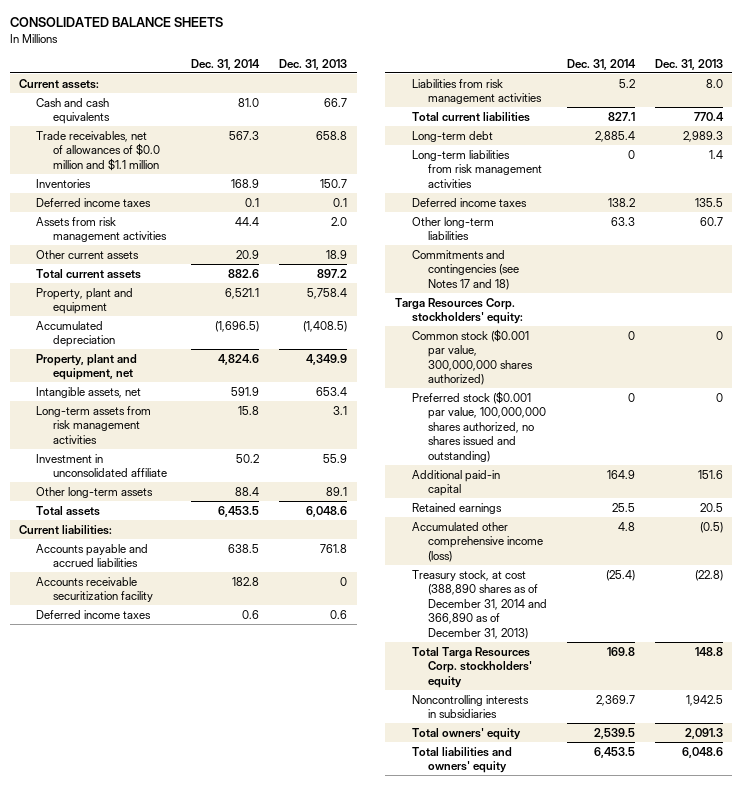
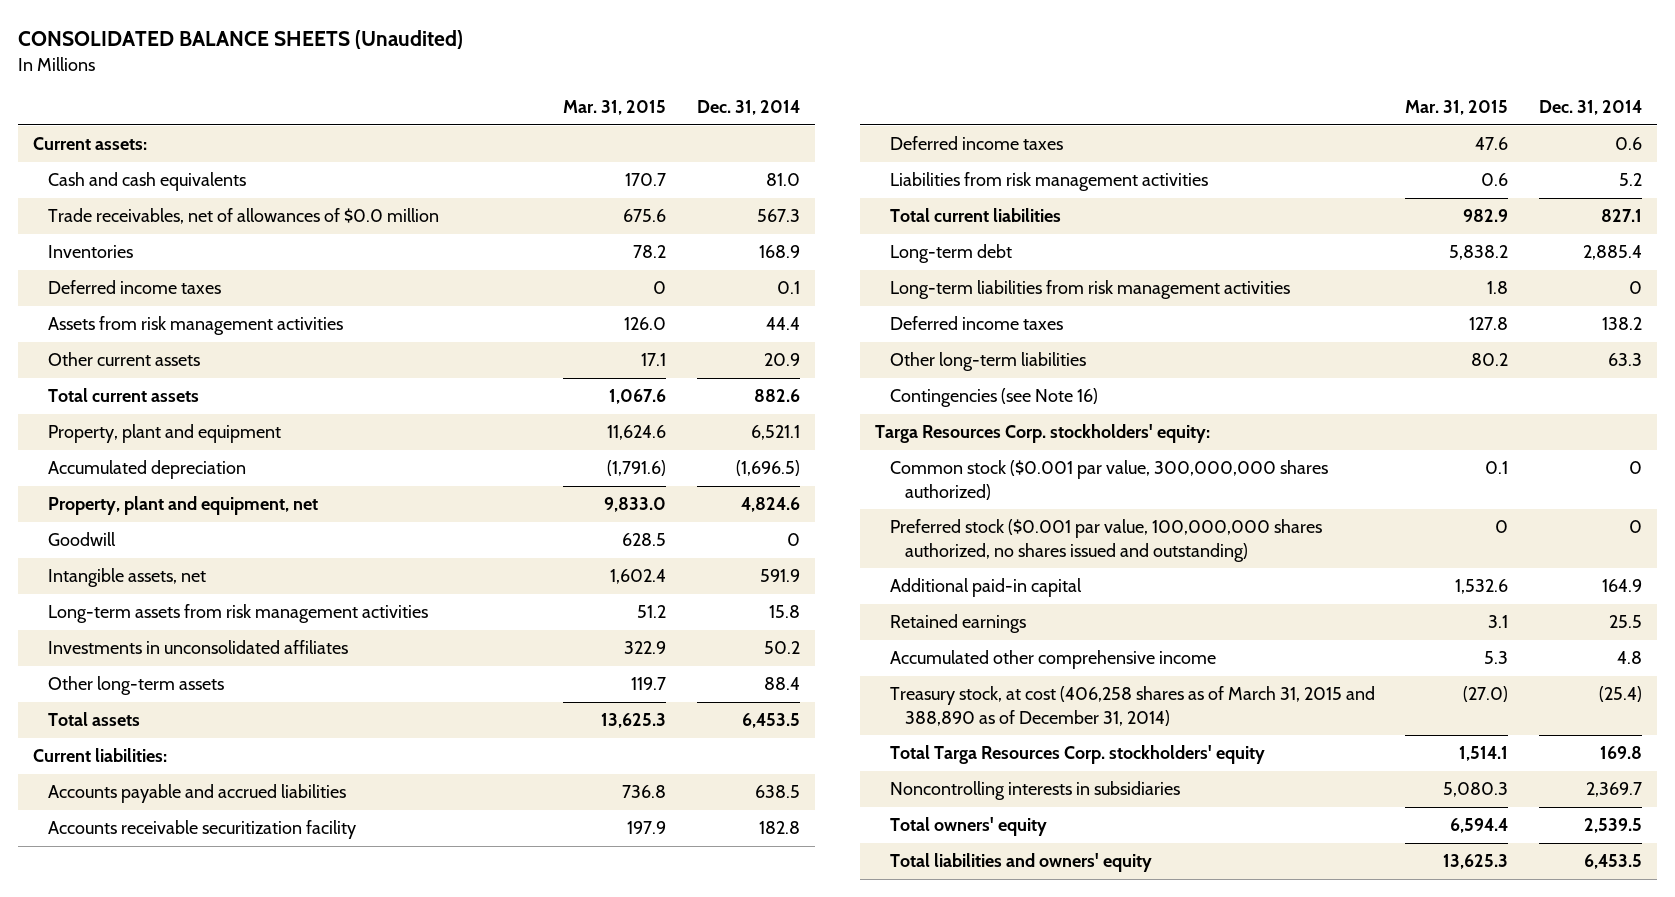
[9,17,223,28] CONSOLIDATED BALANCE SHEETS -> [18,30,464,50] CONSOLIDATED BALANCE SHEETS (Unaudited)
[278,58,347,70] Dec. 31, 2013 -> none
none -> [563,99,667,115] Mar. 31, 2015
[36,130,160,171] Trade receivables, net of allowances of $0.0 million and $1.1 million -> [48,208,440,225] Trade receivables, net of allowances of $0.0 million
none -> [48,532,117,547] Goodwill
[36,453,167,478] Investment in unconsolidated affiliate -> [48,640,349,655] Investments in unconsolidated affiliates
[411,249,520,290] Commitments and contingencies (see Notes 17 and 18) -> [889,388,1098,408] Contingencies (see Note 16)
[411,521,544,562] Accumulated other comprehensive income (loss) -> [889,650,1216,670] Accumulated other comprehensive income
[411,569,548,639] Treasury stock, at cost (388,890 shares as of December 31, 2014 and 366,890 as of December 31, 2013) -> [889,686,1375,726] Treasury stock, at cost (406,258 shares as of March 31, 2015 and 388,890 as of December 31, 2014)

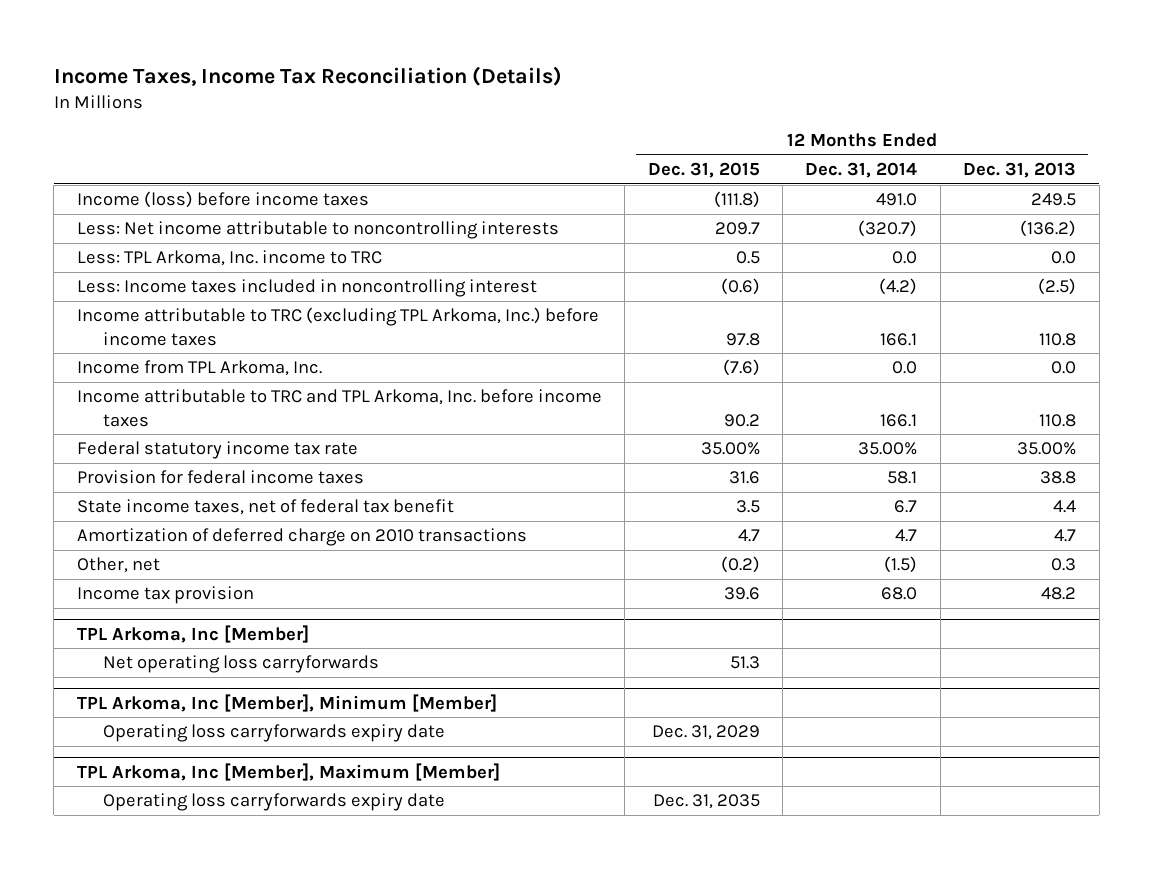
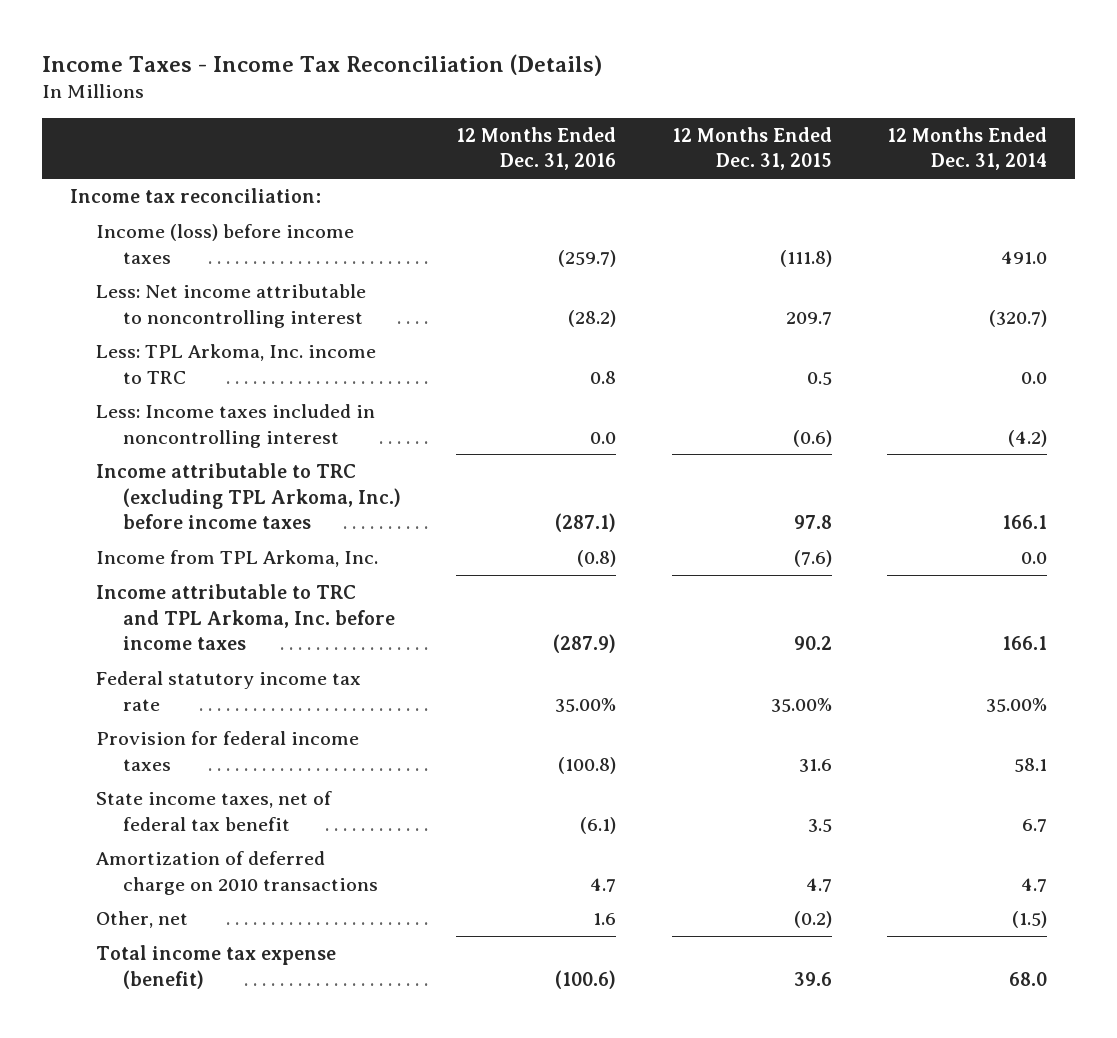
[53,65,562,86] Income Taxes, Income Tax Reconciliation (Details) -> [41,54,602,77] Income Taxes - Income Tax Reconciliation (Details)
[963,162,1077,179] Dec. 31, 2013 -> none
none -> [456,127,617,171] 12 Months Ended Dec. 31, 2016
none -> [69,188,321,204] Income tax reconciliation:
[76,221,559,240] Less: Net income attributable to noncontrolling interests -> [96,284,367,328] Less: Net income attributable to noncontrolling interest
[76,624,309,643] TPL Arkoma, Inc [Member] -> none
[103,655,380,674] Net operating loss carryforwards -> none
[76,693,497,712] TPL Arkoma, Inc [Member], Minimum [Member] -> none
[103,724,446,743] Operating loss carryforwards expiry date -> none
[76,762,500,781] TPL Arkoma, Inc [Member], Maximum [Member] -> none
[103,793,446,812] Operating loss carryforwards expiry date -> none
[76,586,254,605] Income tax provision -> [96,945,337,989] Total income tax expense (benefit)

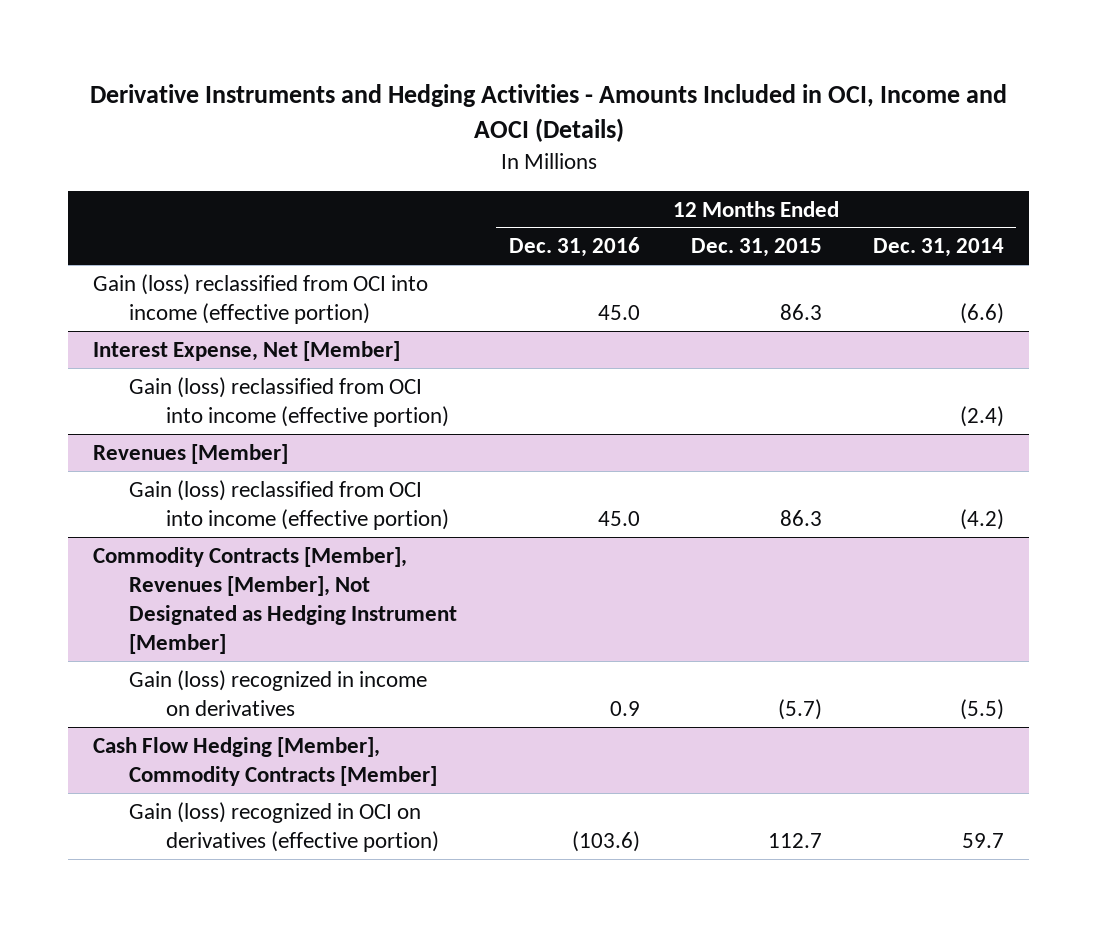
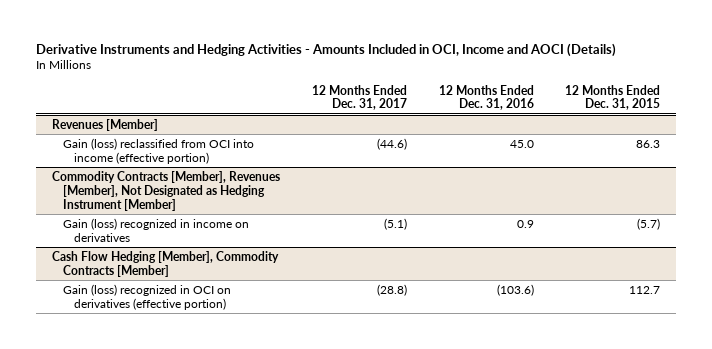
[872,238,1004,258] Dec. 31, 2014 -> none
none -> [311,84,407,111] 12 Months Ended Dec. 31, 2017
[93,273,429,324] Gain (loss) reclassified from OCI into income (effective portion) -> none
[93,340,401,361] Interest Expense, Net [Member] -> none
[129,376,449,427] Gain (loss) reclassified from OCI into income (effective portion) -> none

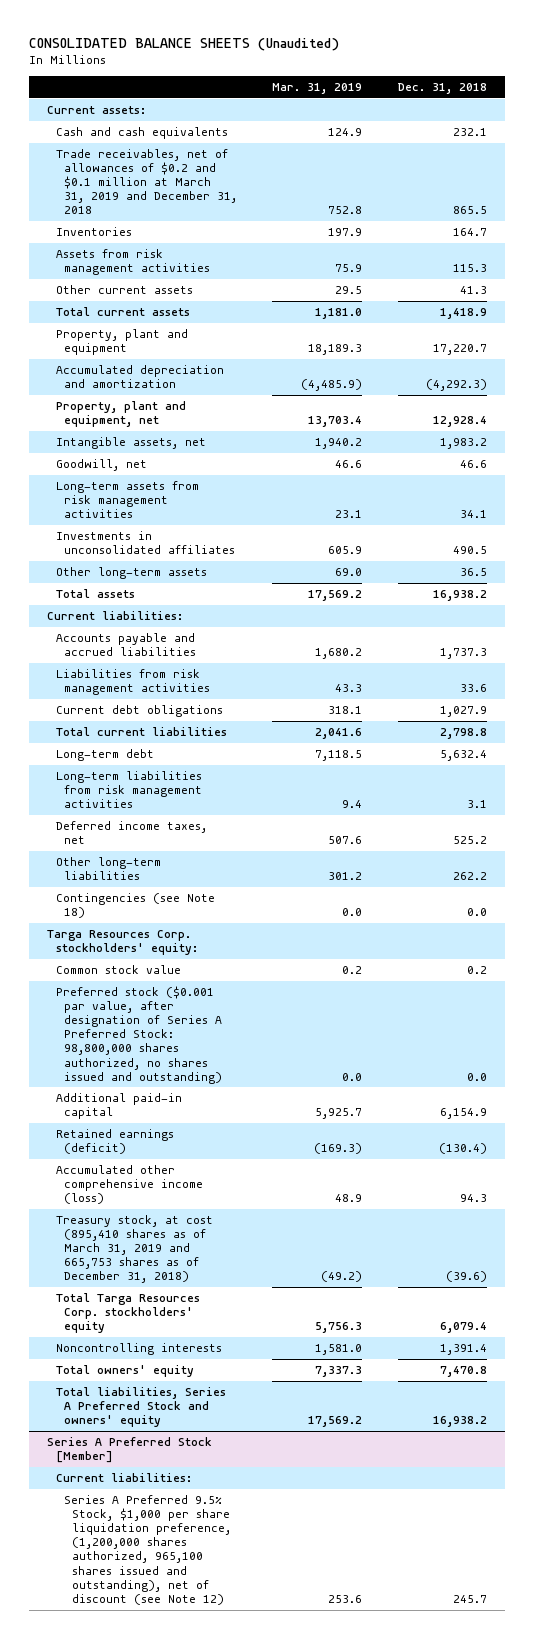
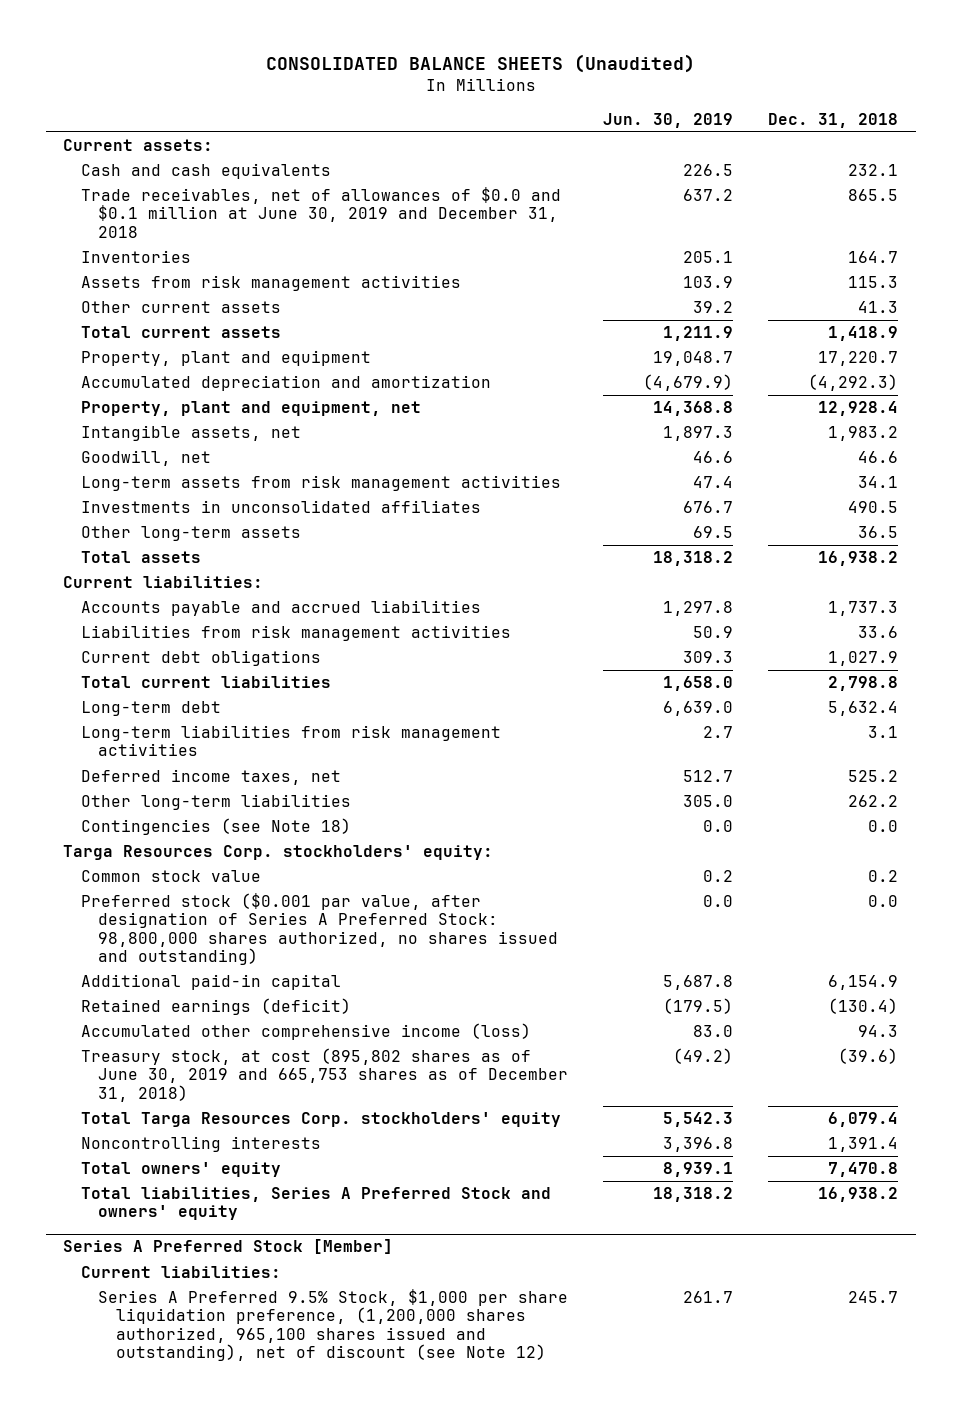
[272,83,363,95] Mar. 31, 2019 -> none
none -> [603,112,734,128] Jun. 30, 2019
[55,148,237,215] Trade receivables, net of allowances of $0.2 and $0.1 million at March 31, 2019 and December 31, 2018 -> [80,187,561,238] Trade receivables, net of allowances of $0.0 and $0.1 million at June 30, 2019 and December 31, 2018
[55,1214,213,1284] Treasury stock, at cost (895,410 shares as of March 31, 2019 and 665,753 shares as of December 31, 2018) -> [80,1048,569,1102] Treasury stock, at cost (895,802 shares as of June 30, 2019 and 665,753 shares as of December 31, 2018)

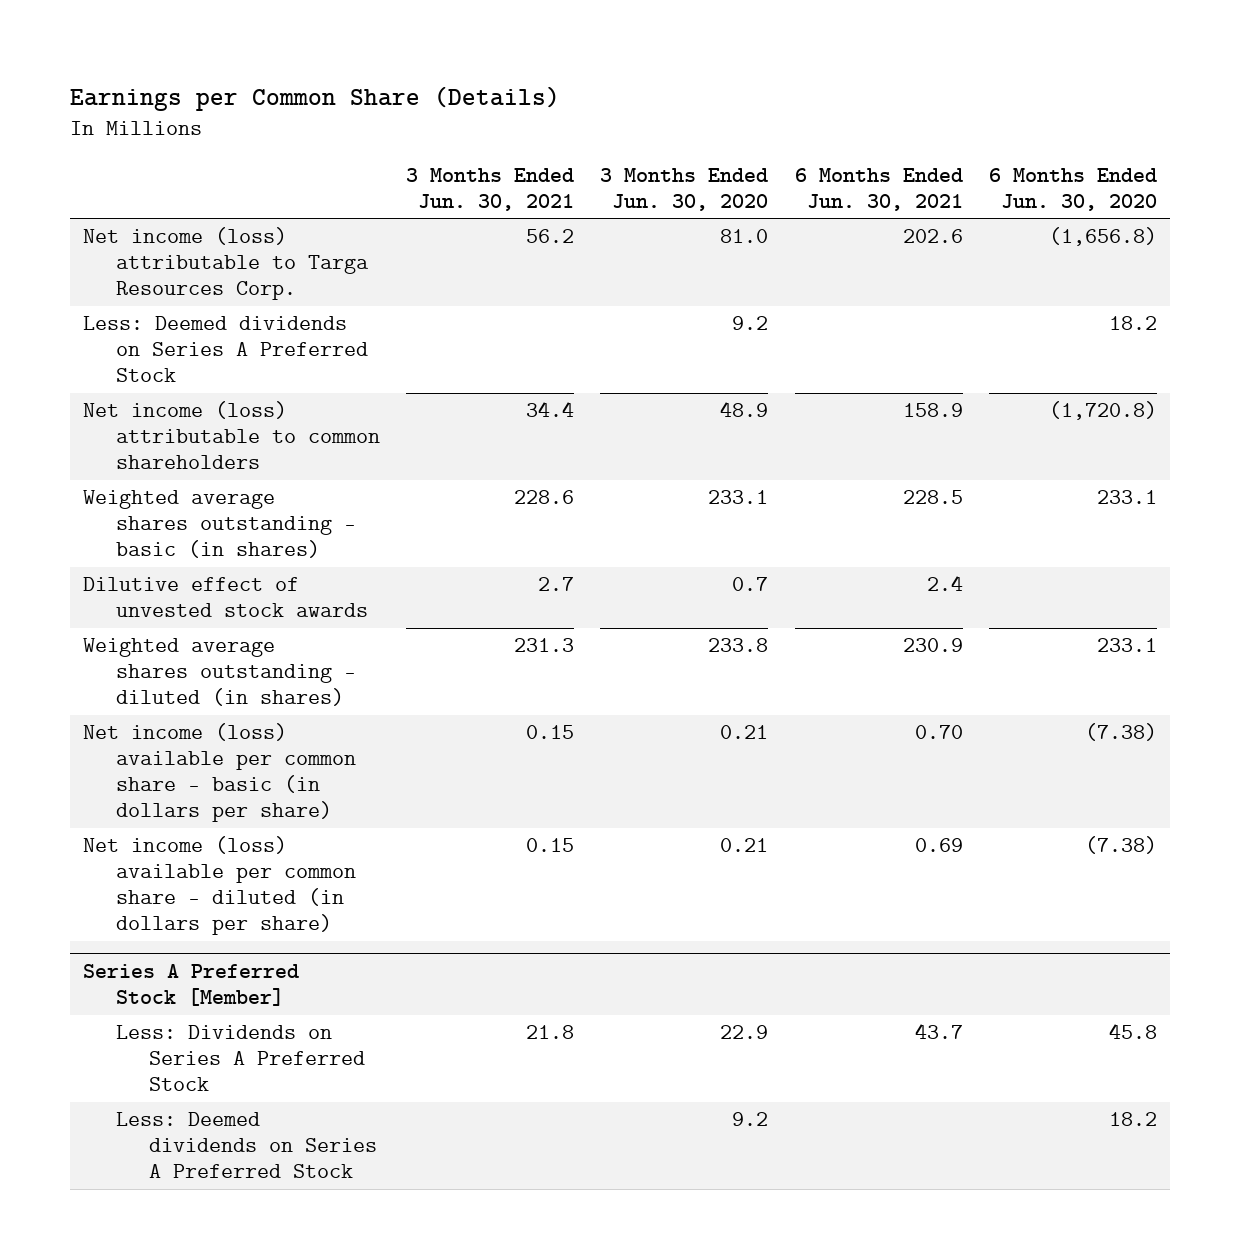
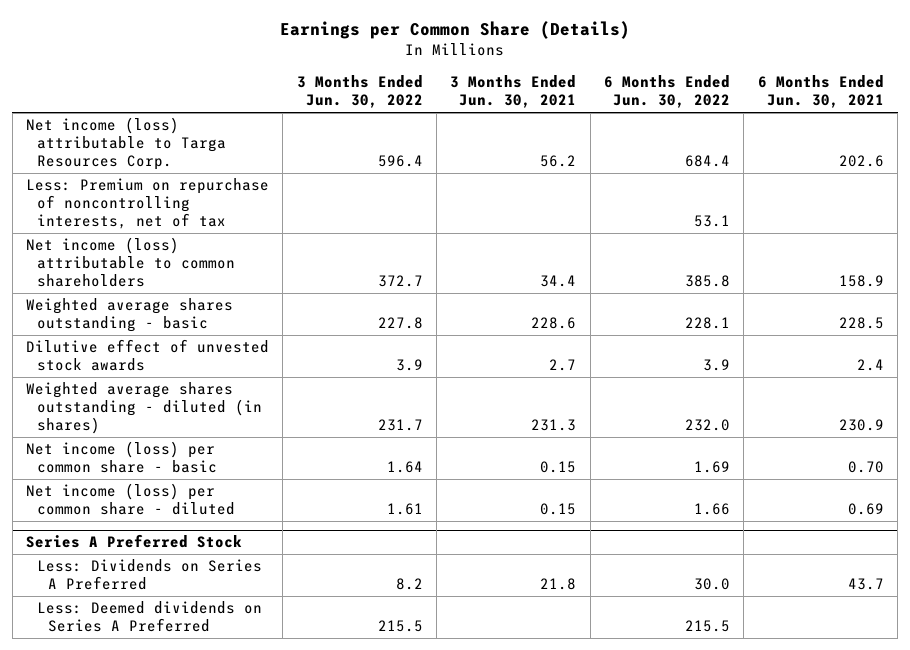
[600,167,769,211] 3 Months Ended Jun. 30, 2020 -> none
[988,167,1157,211] 6 Months Ended Jun. 30, 2020 -> none
none -> [296,75,423,109] 3 Months Ended Jun. 30, 2022
none -> [604,75,731,109] 6 Months Ended Jun. 30, 2022
[82,316,368,383] Less: Deemed dividends on Series A Preferred Stock -> none
none -> [26,178,270,230] Less: Premium on repurchase of noncontrolling interests, net of tax
[82,490,356,559] Weighted average shares outstanding - basic (in shares) -> [26,298,234,333] Weighted average shares outstanding - basic
[82,723,356,822] Net income (loss) available per common share - basic (in dollars per share) -> [26,441,218,474] Net income (loss) per common share - basic
[82,836,356,935] Net income (loss) available per common share - diluted (in dollars per share) -> [26,483,236,516] Net income (loss) per common share - diluted
[82,964,299,1007] Series A Preferred Stock [Member] -> [26,534,243,549] Series A Preferred Stock
[115,1025,365,1092] Less: Dividends on Series A Preferred Stock -> [37,559,263,591] Less: Dividends on Series A Preferred
[115,1112,377,1179] Less: Deemed dividends on Series A Preferred Stock -> [37,601,263,633] Less: Deemed dividends on Series A Preferred

